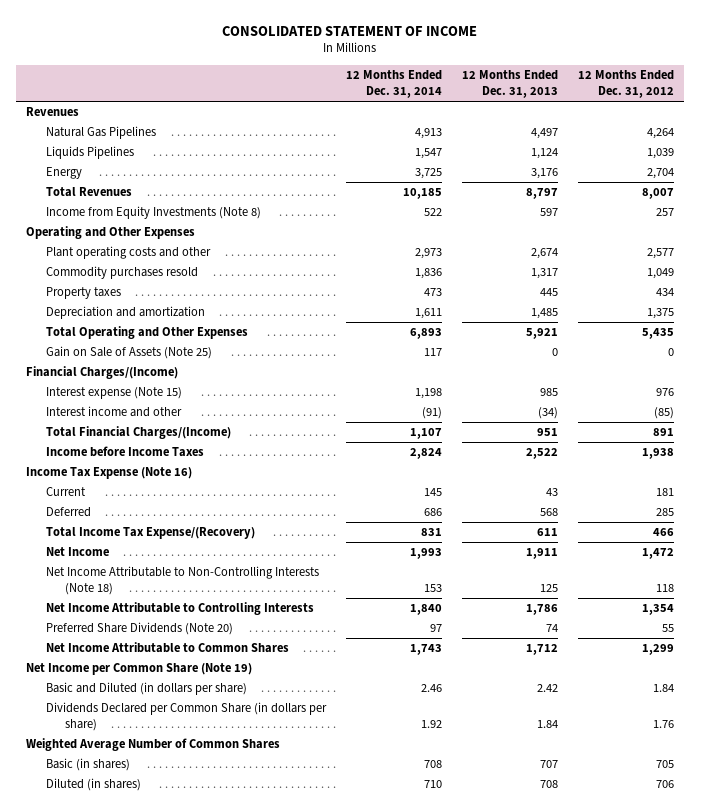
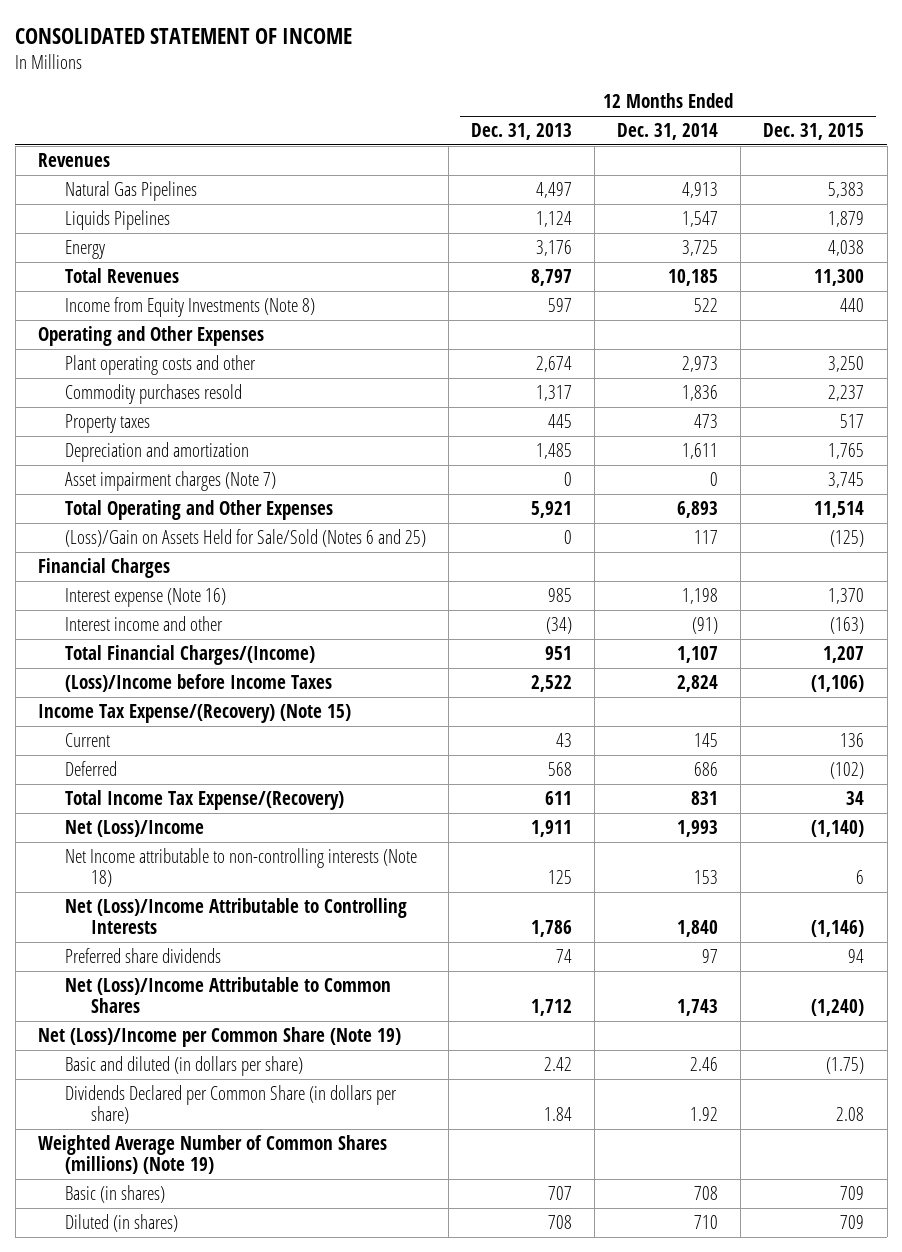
[578,70,675,99] 12 Months Ended Dec. 31, 2012 -> none
none -> [763,123,865,141] Dec. 31, 2015
none -> [64,470,276,491] Asset impairment charges (Note 7)
[45,346,212,360] Gain on Sale of Assets (Note 25) -> [64,528,426,547] (Loss)/Gain on Assets Held for Sale/Sold (Notes 6 and 25)
[26,366,179,380] Financial Charges/(Income) -> [37,557,170,578] Financial Charges
[45,387,182,400] Interest expense (Note 15) -> [64,587,226,607] Interest expense (Note 16)
[45,446,204,458] Income before Income Taxes -> [64,673,332,692] (Loss)/Income before Income Taxes
[26,467,193,480] Income Tax Expense (Note 16) -> [37,703,351,723] Income Tax Expense/(Recovery) (Note 15)
[45,547,109,557] Net Income -> [64,819,204,837] Net (Loss)/Income
[45,566,319,596] Net Income Attributable to Non-Controlling Interests (Note 18) -> [64,847,417,888] Net Income attributable to non-controlling interests (Note 18)
[45,602,314,616] Net Income Attributable to Controlling Interests -> [64,897,407,935] Net (Loss)/Income Attributable to Controlling Interests
[45,622,233,636] Preferred Share Dividends (Note 20) -> [64,947,221,963] Preferred share dividends
[45,642,289,654] Net Income Attributable to Common Shares -> [64,976,391,1014] Net (Loss)/Income Attributable to Common Shares
[26,663,253,676] Net Income per Common Share (Note 19) -> [37,1026,401,1047] Net (Loss)/Income per Common Share (Note 19)
[45,682,247,696] Basic and Diluted (in dollars per share) -> [64,1055,303,1076] Basic and diluted (in dollars per share)
[26,738,281,752] Weighted Average Number of Common Shares -> [37,1134,387,1175] Weighted Average Number of Common Shares (millions) (Note 19)

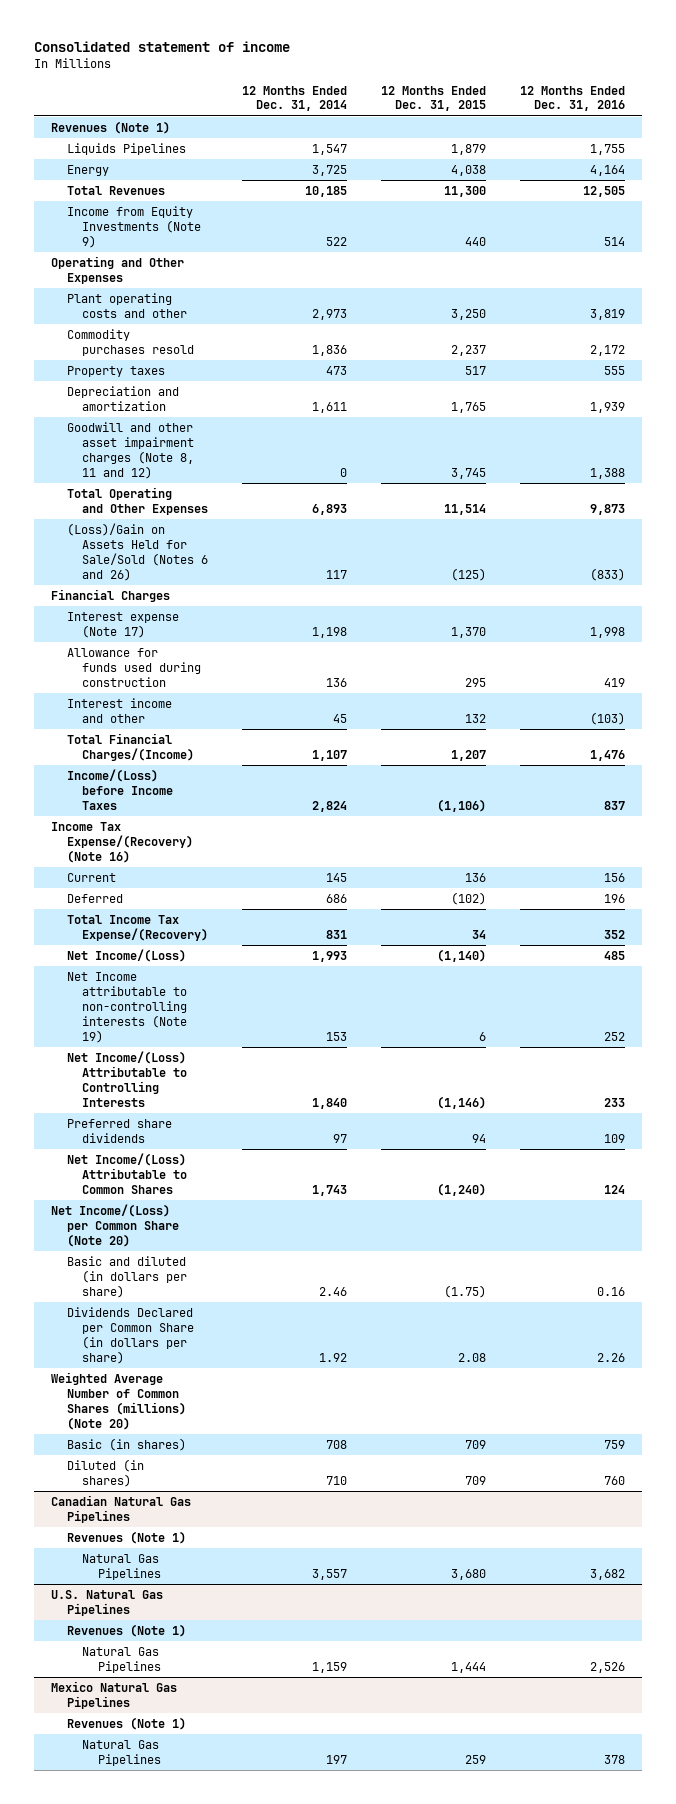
[15,27,353,44] CONSOLIDATED STATEMENT OF INCOME -> [33,41,290,53] Consolidated statement of income
[470,123,572,141] Dec. 31, 2013 -> none
none -> [520,85,626,112] 12 Months Ended Dec. 31, 2016
[64,180,197,201] Natural Gas Pipelines -> none
[37,152,110,167] Revenues -> [50,120,170,134] Revenues (Note 1)
[64,296,315,317] Income from Equity Investments (Note 8) -> [66,205,202,248] Income from Equity Investments (Note 9)
[64,470,276,491] Asset impairment charges (Note 7) -> [66,421,195,479] Goodwill and other asset impairment charges (Note 8, 11 and 12)
[64,528,426,547] (Loss)/Gain on Assets Held for Sale/Sold (Notes 6 and 25) -> [66,522,209,581] (Loss)/Gain on Assets Held for Sale/Sold (Notes 6 and 26)
[64,587,226,607] Interest expense (Note 16) -> [66,611,179,638] Interest expense (Note 17)
none -> [66,647,202,687] Allowance for funds used during construction
[692,616,719,634] (91) -> [333,713,348,723] 45
[830,616,865,634] (163) -> [465,713,487,723] 132
[64,673,332,692] (Loss)/Income before Income Taxes -> [66,768,174,810] Income/(Loss) before Income Taxes
[37,703,351,723] Income Tax Expense/(Recovery) (Note 15) -> [50,821,193,863] Income Tax Expense/(Recovery) (Note 16)
[64,819,204,837] Net (Loss)/Income -> [66,948,186,962] Net Income/(Loss)
[64,847,417,888] Net Income attributable to non-controlling interests (Note 18) -> [66,971,188,1043] Net Income attributable to non-controlling interests (Note 19)
[64,897,407,935] Net (Loss)/Income Attributable to Controlling Interests -> [66,1050,188,1107] Net Income/(Loss) Attributable to Controlling Interests
[64,976,391,1014] Net (Loss)/Income Attributable to Common Shares -> [66,1152,188,1194] Net Income/(Loss) Attributable to Common Shares
[37,1026,401,1047] Net (Loss)/Income per Common Share (Note 19) -> [50,1203,179,1247] Net Income/(Loss) per Common Share (Note 20)
[37,1134,387,1175] Weighted Average Number of Common Shares (millions) (Note 19) -> [50,1371,186,1430] Weighted Average Number of Common Shares (millions) (Note 20)
none -> [50,1494,191,1523] Canadian Natural Gas Pipelines
none -> [66,1530,186,1544] Revenues (Note 1)
none -> [82,1553,161,1580] Natural Gas Pipelines
none -> [50,1589,163,1616] U.S. Natural Gas Pipelines
none -> [66,1623,186,1637] Revenues (Note 1)
none -> [82,1646,161,1673] Natural Gas Pipelines
none -> [50,1680,177,1709] Mexico Natural Gas Pipelines
none -> [66,1716,186,1730] Revenues (Note 1)
none -> [82,1739,161,1766] Natural Gas Pipelines

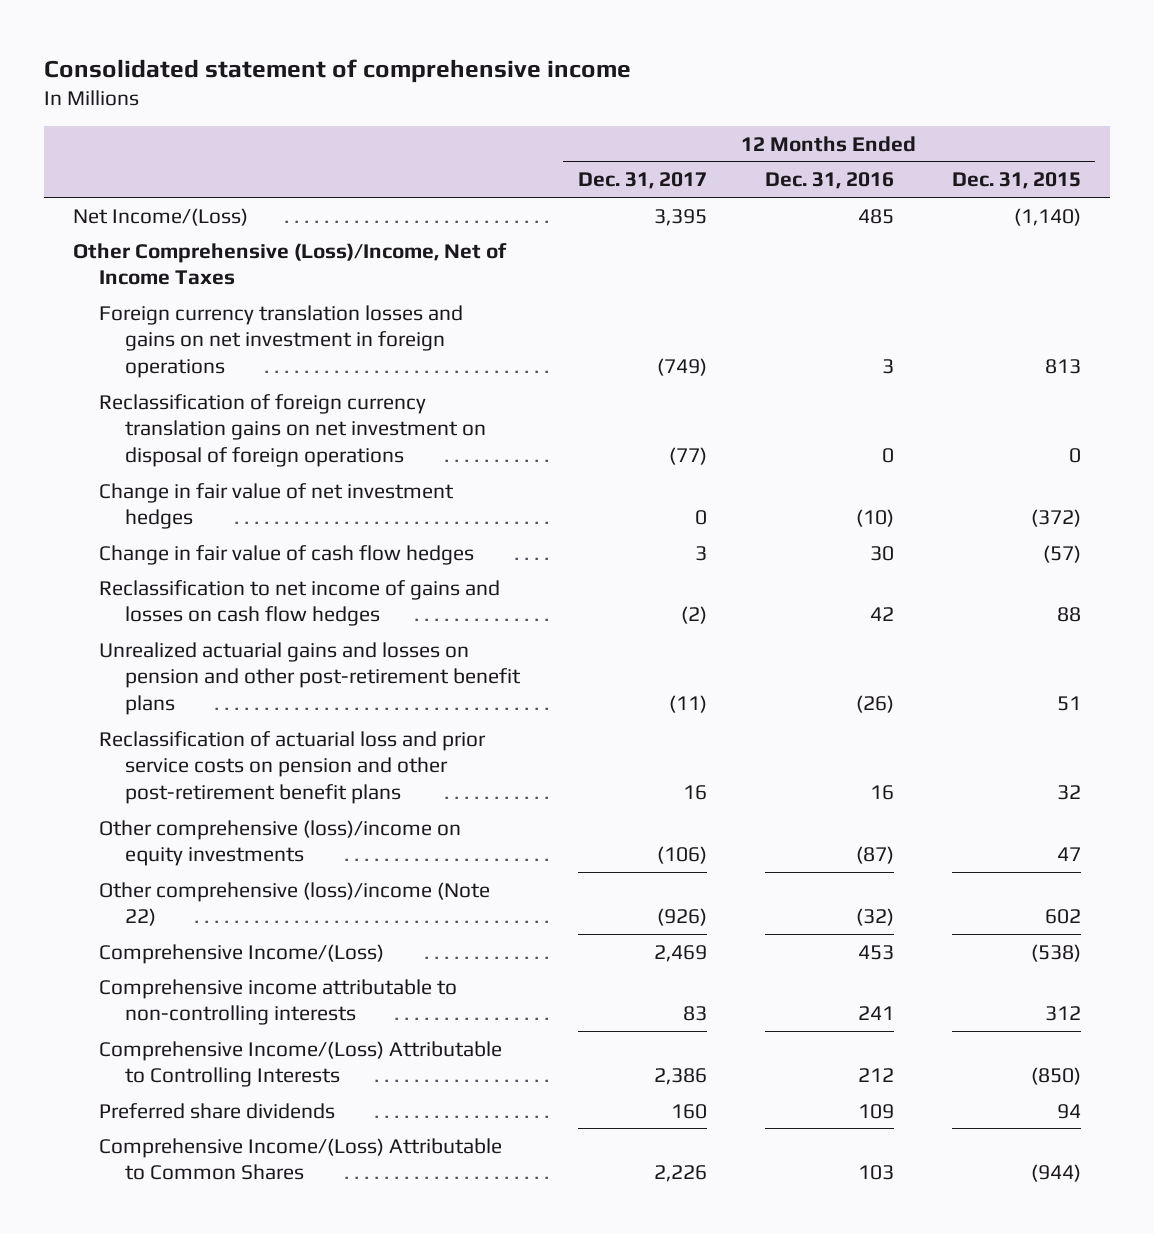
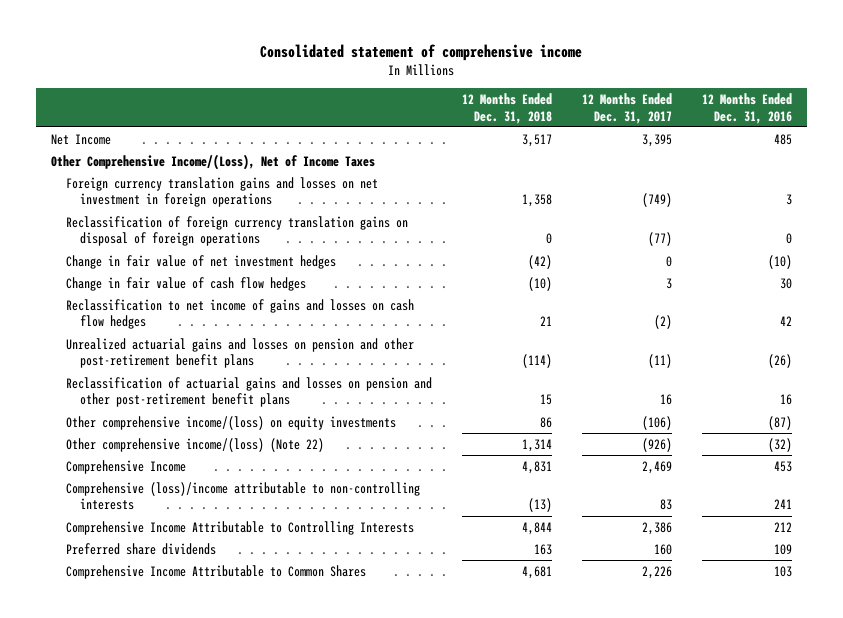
[951,172,1081,190] Dec. 31, 2015 -> none
none -> [461,92,552,124] 12 Months Ended Dec. 31, 2018
[72,207,248,226] Net Income/(Loss) -> [51,133,112,145] Net Income
[72,242,507,286] Other Comprehensive (Loss)/Income, Net of Income Taxes -> [51,153,376,170] Other Comprehensive Income/(Loss), Net of Income Taxes
[98,304,463,378] Foreign currency translation losses and gains on net investment in foreign operations -> [65,176,378,208] Foreign currency translation gains and losses on net investment in foreign operations
[98,393,486,467] Reclassification of foreign currency translation gains on net investment on disposal of foreign operations -> [65,215,408,247] Reclassification of foreign currency translation gains on disposal of foreign operations
[98,730,486,804] Reclassification of actuarial loss and prior service costs on pension and other post-retirement benefit plans -> [65,376,432,408] Reclassification of actuarial gains and losses on pension and other post-retirement benefit plans
[98,819,461,867] Other comprehensive (loss)/income on equity investments -> [65,415,396,430] Other comprehensive income/(loss) on equity investments
[98,881,490,927] Other comprehensive (loss)/income (Note 22) -> [65,437,324,452] Other comprehensive income/(loss) (Note 22)
[98,943,384,964] Comprehensive Income/(Loss) -> [65,459,186,474] Comprehensive Income
[98,978,457,1026] Comprehensive income attributable to non-controlling interests -> [65,481,420,511] Comprehensive (loss)/income attributable to non-controlling interests
[98,1040,502,1088] Comprehensive Income/(Loss) Attributable to Controlling Interests -> [65,520,414,535] Comprehensive Income Attributable to Controlling Interests
[98,1137,502,1181] Comprehensive Income/(Loss) Attributable to Common Shares -> [65,564,366,579] Comprehensive Income Attributable to Common Shares

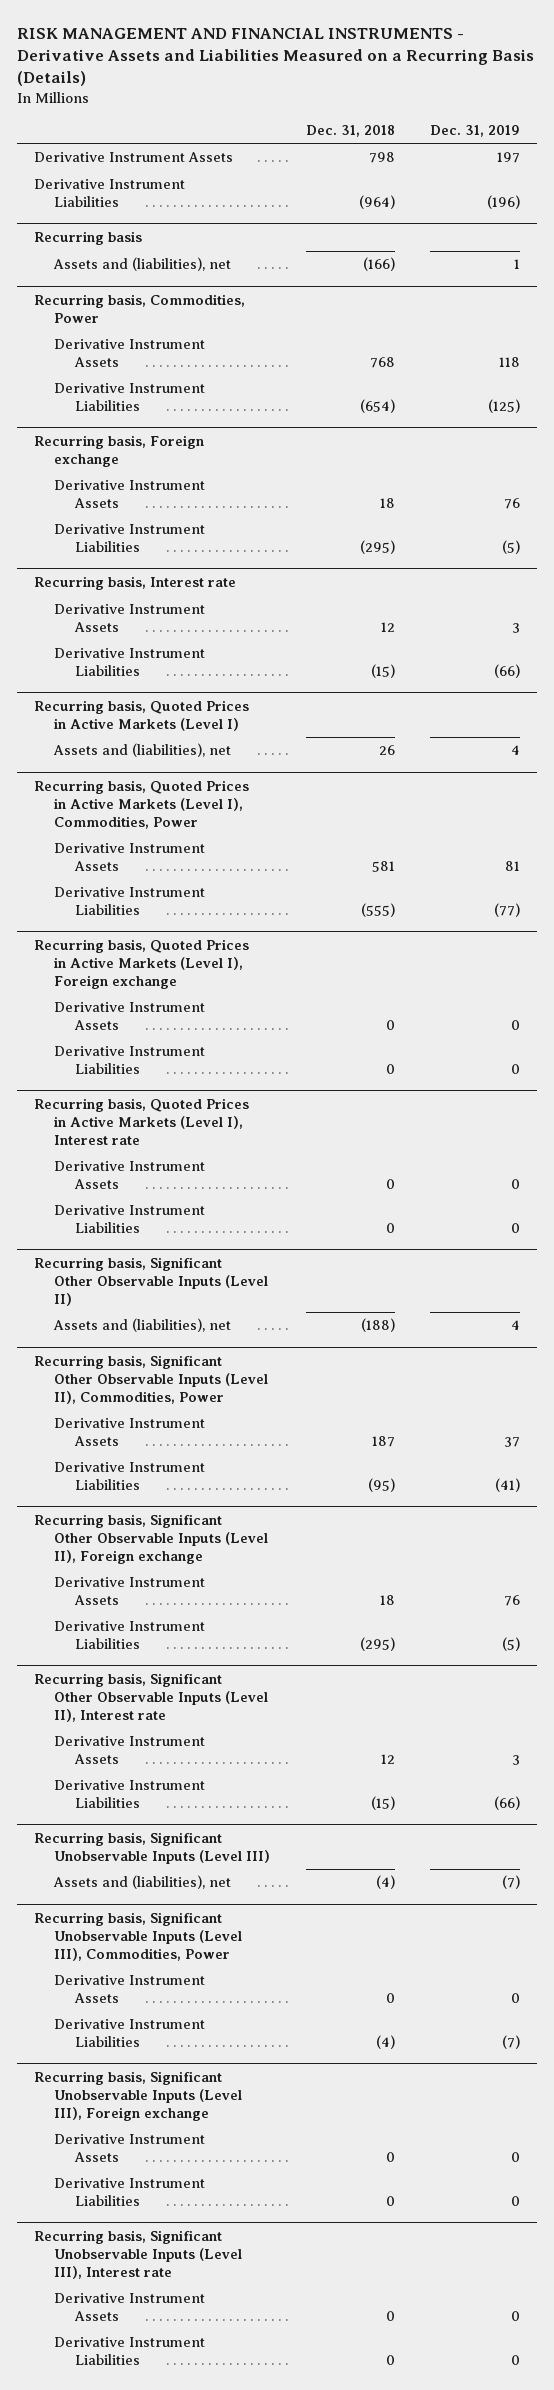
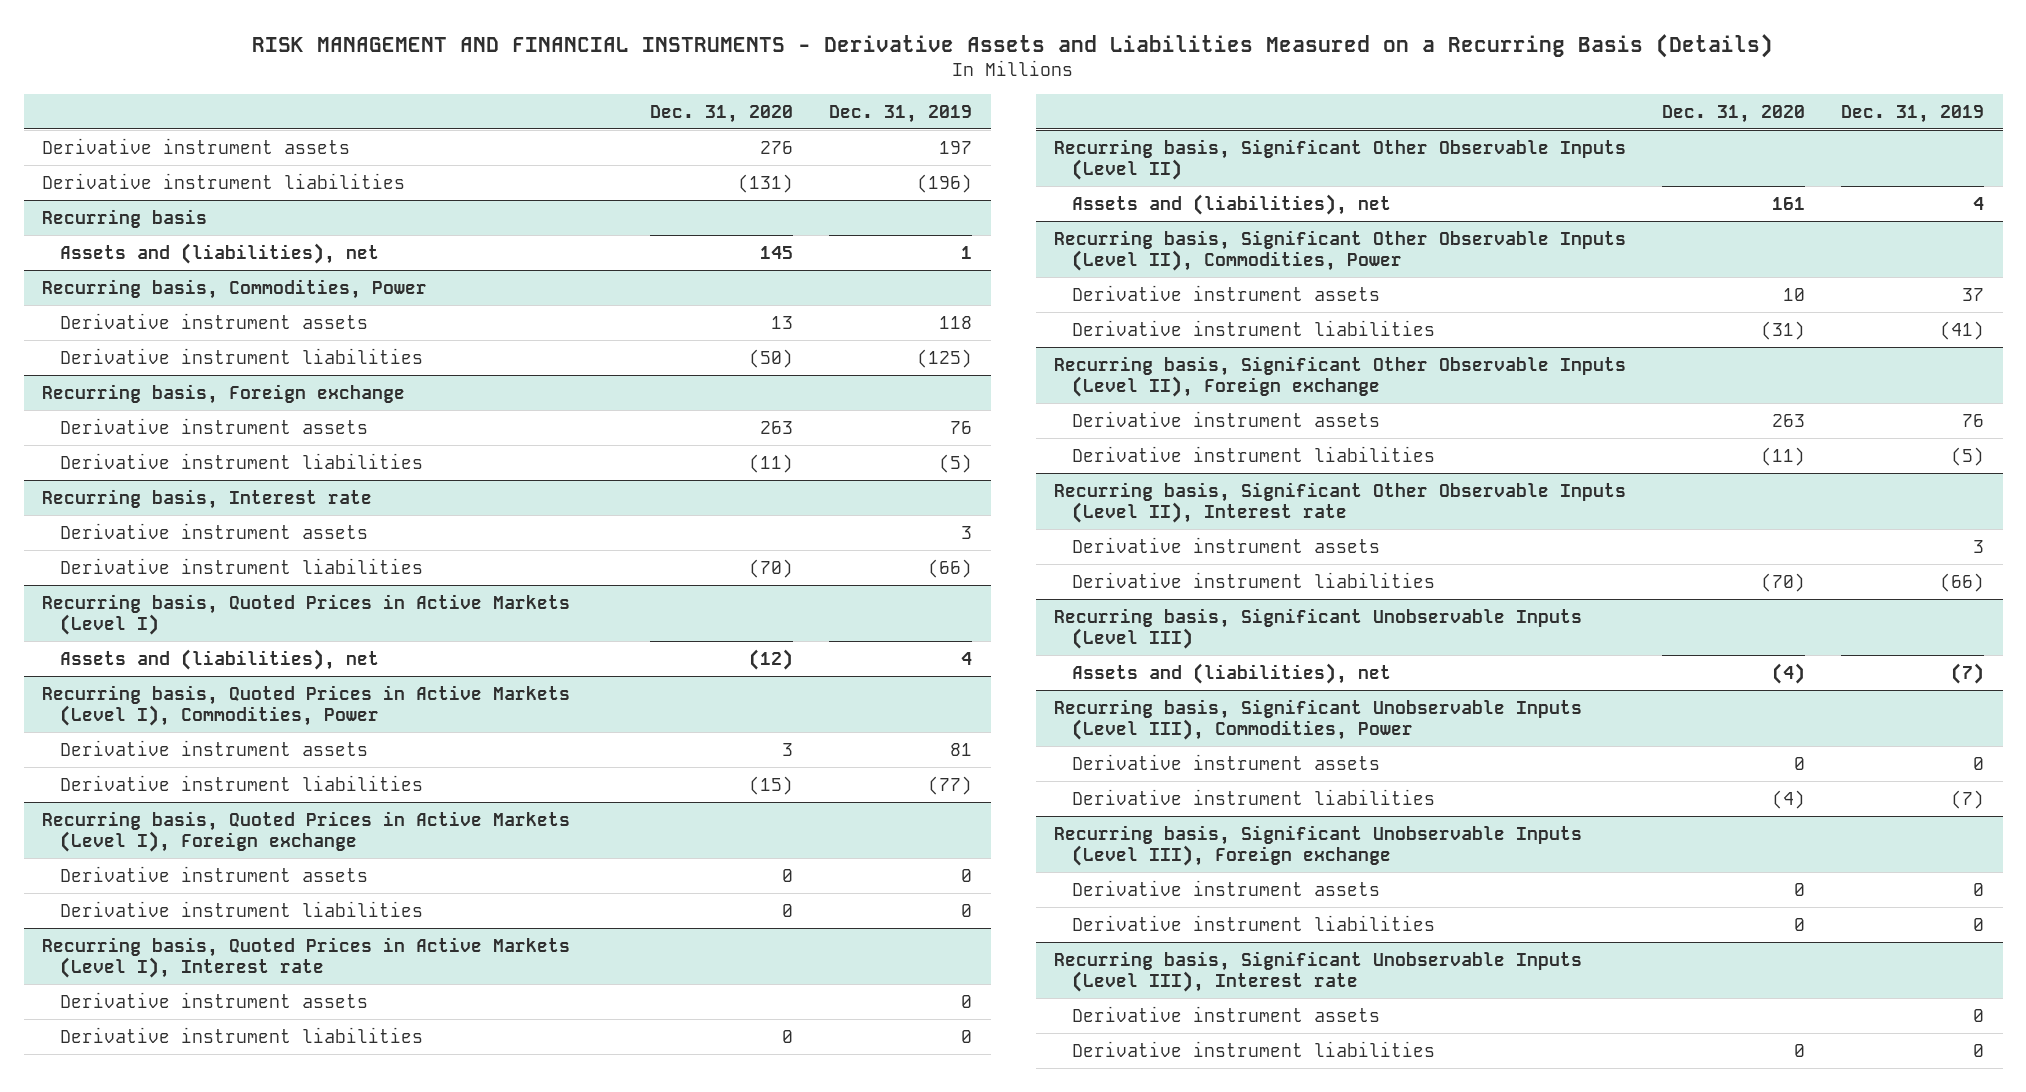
[305,125,395,138] Dec. 31, 2018 -> none
none -> [650,104,794,123] Dec. 31, 2020
[34,152,234,163] Derivative Instrument Assets -> [41,137,350,154] Derivative instrument assets
[34,179,186,208] Derivative Instrument Liabilities -> [41,172,405,189] Derivative instrument liabilities
[54,339,206,368] Derivative Instrument Assets -> [59,312,368,329] Derivative instrument assets
[54,383,206,412] Derivative Instrument Liabilities -> [59,347,423,364] Derivative instrument liabilities
[54,480,206,509] Derivative Instrument Assets -> [59,417,368,434] Derivative instrument assets
[54,524,206,553] Derivative Instrument Liabilities -> [59,452,423,469] Derivative instrument liabilities
[54,604,206,633] Derivative Instrument Assets -> [59,522,368,539] Derivative instrument assets
[54,648,206,677] Derivative Instrument Liabilities -> [59,557,423,574] Derivative instrument liabilities
[54,843,206,872] Derivative Instrument Assets -> [59,739,368,756] Derivative instrument assets
[54,887,206,916] Derivative Instrument Liabilities -> [59,774,423,791] Derivative instrument liabilities
[54,1002,206,1031] Derivative Instrument Assets -> [59,865,368,882] Derivative instrument assets
[54,1046,206,1075] Derivative Instrument Liabilities -> [59,900,423,917] Derivative instrument liabilities
[54,1161,206,1190] Derivative Instrument Assets -> [59,991,368,1008] Derivative instrument assets
[54,1205,206,1234] Derivative Instrument Liabilities -> [59,1026,423,1043] Derivative instrument liabilities
[54,1418,206,1447] Derivative Instrument Assets -> [1071,284,1380,301] Derivative instrument assets
[54,1462,206,1491] Derivative Instrument Liabilities -> [1071,319,1435,336] Derivative instrument liabilities
[54,1577,206,1606] Derivative Instrument Assets -> [1071,410,1380,427] Derivative instrument assets
[54,1621,206,1650] Derivative Instrument Liabilities -> [1071,445,1435,462] Derivative instrument liabilities
[54,1736,206,1765] Derivative Instrument Assets -> [1071,536,1380,553] Derivative instrument assets
[54,1780,206,1809] Derivative Instrument Liabilities -> [1071,571,1435,588] Derivative instrument liabilities
[54,1975,206,2004] Derivative Instrument Assets -> [1071,753,1380,770] Derivative instrument assets
[54,2019,206,2048] Derivative Instrument Liabilities -> [1071,788,1435,805] Derivative instrument liabilities
[54,2134,206,2163] Derivative Instrument Assets -> [1071,879,1380,896] Derivative instrument assets
[54,2178,206,2207] Derivative Instrument Liabilities -> [1071,914,1435,931] Derivative instrument liabilities
[54,2293,206,2322] Derivative Instrument Assets -> [1071,1005,1380,1022] Derivative instrument assets
[54,2337,206,2366] Derivative Instrument Liabilities -> [1071,1040,1435,1057] Derivative instrument liabilities

